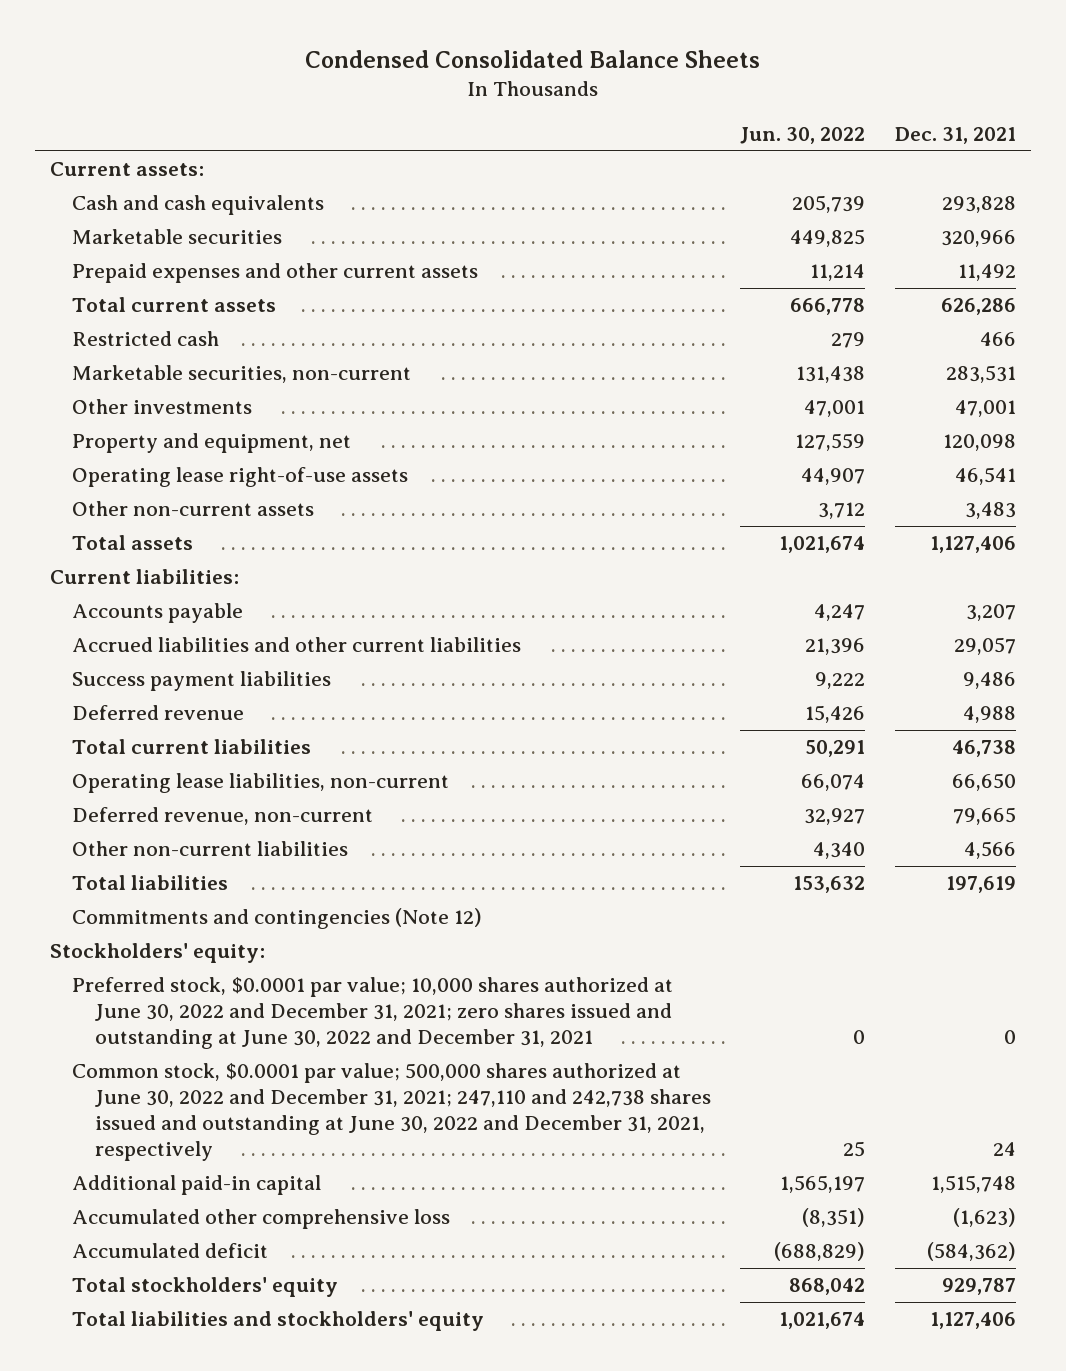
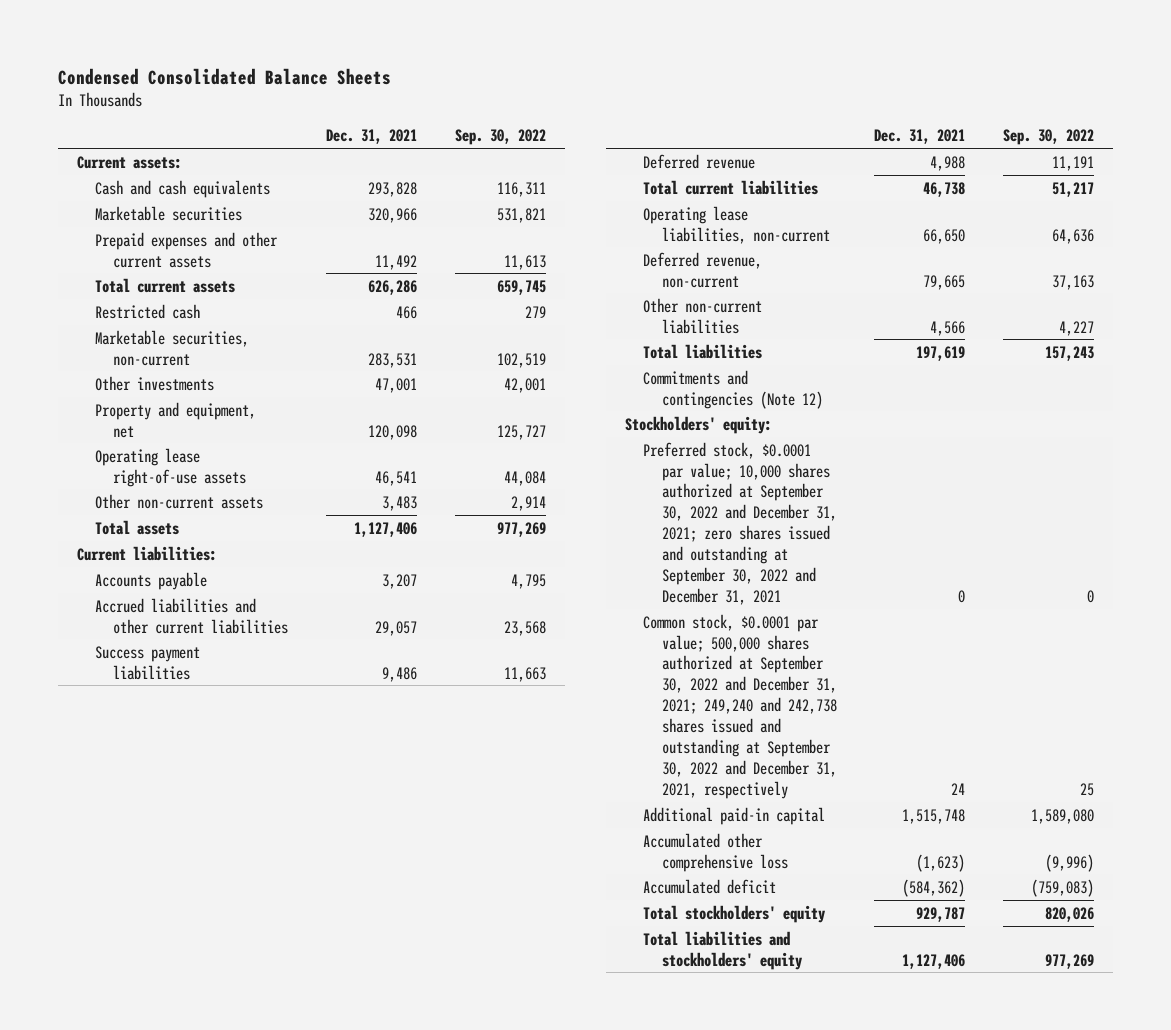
[740,127,866,145] Jun. 30, 2022 -> none
none -> [454,129,546,146] Sep. 30, 2022
[72,977,674,1050] Preferred stock, $0.0001 par value; 10,000 shares authorized at June 30, 2022 and December 31, 2021; zero shares issued and outstanding at June 30, 2022 and December 31, 2021 -> [643,441,837,605] Preferred stock, $0.0001 par value; 10,000 shares authorized at September 30, 2022 and December 31, 2021; zero shares issued and outstanding at September 30, 2022 and December 31, 2021
[72,1063,711,1162] Common stock, $0.0001 par value; 500,000 shares authorized at June 30, 2022 and December 31, 2021; 247,110 and 242,738 shares issued and outstanding at June 30, 2022 and December 31, 2021, respectively -> [643,613,837,799] Common stock, $0.0001 par value; 500,000 shares authorized at September 30, 2022 and December 31, 2021; 249,240 and 242,738 shares issued and outstanding at September 30, 2022 and December 31, 2021, respectively

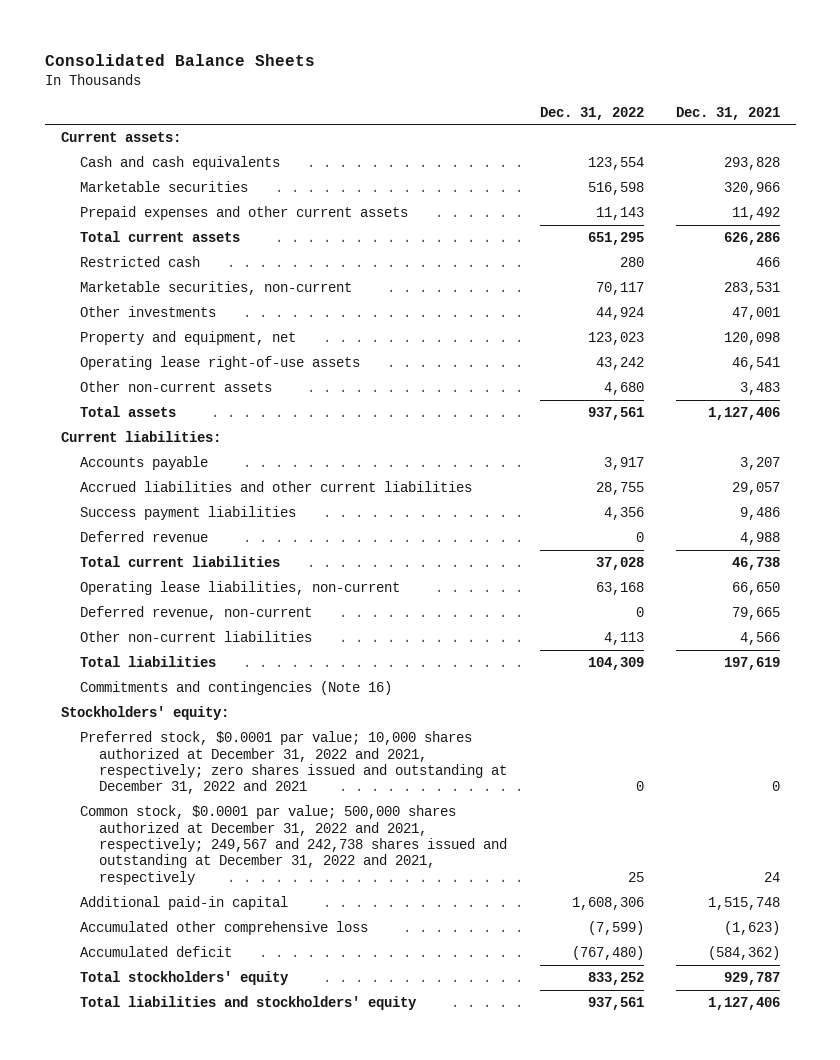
[57,67,391,85] Condensed Consolidated Balance Sheets -> [44,54,315,67] Consolidated Balance Sheets
[454,129,546,146] Sep. 30, 2022 -> none
none -> [539,106,644,120] Dec. 31, 2022
[643,369,823,409] Commitments and contingencies (Note 12) -> [79,681,392,696] Commitments and contingencies (Note 16)
[643,441,837,605] Preferred stock, $0.0001 par value; 10,000 shares authorized at September 30, 2022 and December 31, 2021; zero shares issued and outstanding at September 30, 2022 and December 31, 2021 -> [79,731,508,795] Preferred stock, $0.0001 par value; 10,000 shares authorized at December 31, 2022 and 2021, respectively; zero shares issued and outstanding at December 31, 2022 and 2021
[643,613,837,799] Common stock, $0.0001 par value; 500,000 shares authorized at September 30, 2022 and December 31, 2021; 249,240 and 242,738 shares issued and outstanding at September 30, 2022 and December 31, 2021, respectively -> [79,805,508,885] Common stock, $0.0001 par value; 500,000 shares authorized at December 31, 2022 and 2021, respectively; 249,567 and 242,738 shares issued and outstanding at December 31, 2022 and 2021, respectively

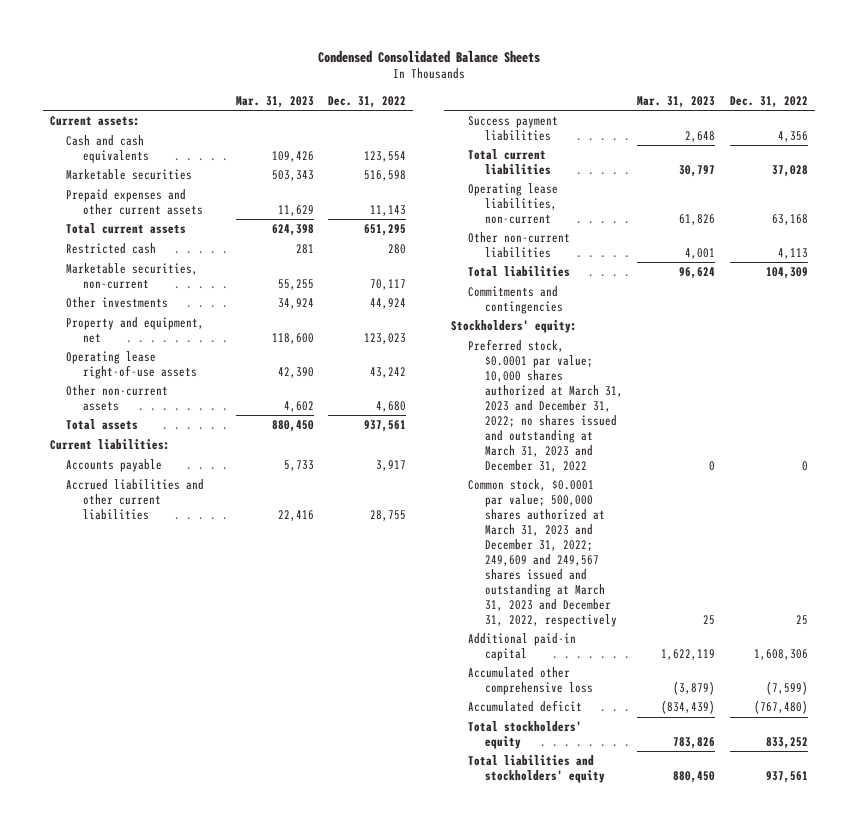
[44,54,315,67] Consolidated Balance Sheets -> [317,49,540,63] Condensed Consolidated Balance Sheets
[675,106,780,120] Dec. 31, 2021 -> none
none -> [235,95,314,108] Mar. 31, 2023
[79,531,208,543] Deferred revenue -> none
[79,606,312,621] Deferred revenue, non-current -> none
[79,681,392,696] Commitments and contingencies (Note 16) -> [467,286,563,315] Commitments and contingencies
[79,731,508,795] Preferred stock, $0.0001 par value; 10,000 shares authorized at December 31, 2022 and 2021, respectively; zero shares issued and outstanding at December 31, 2022 and 2021 -> [467,339,623,472] Preferred stock, $0.0001 par value; 10,000 shares authorized at March 31, 2023 and December 31, 2022; no shares issued and outstanding at March 31, 2023 and December 31, 2022
[79,805,508,885] Common stock, $0.0001 par value; 500,000 shares authorized at December 31, 2022 and 2021, respectively; 249,567 and 242,738 shares issued and outstanding at December 31, 2022 and 2021, respectively -> [467,479,617,627] Common stock, $0.0001 par value; 500,000 shares authorized at March 31, 2023 and December 31, 2022; 249,609 and 249,567 shares issued and outstanding at March 31, 2023 and December 31, 2022, respectively

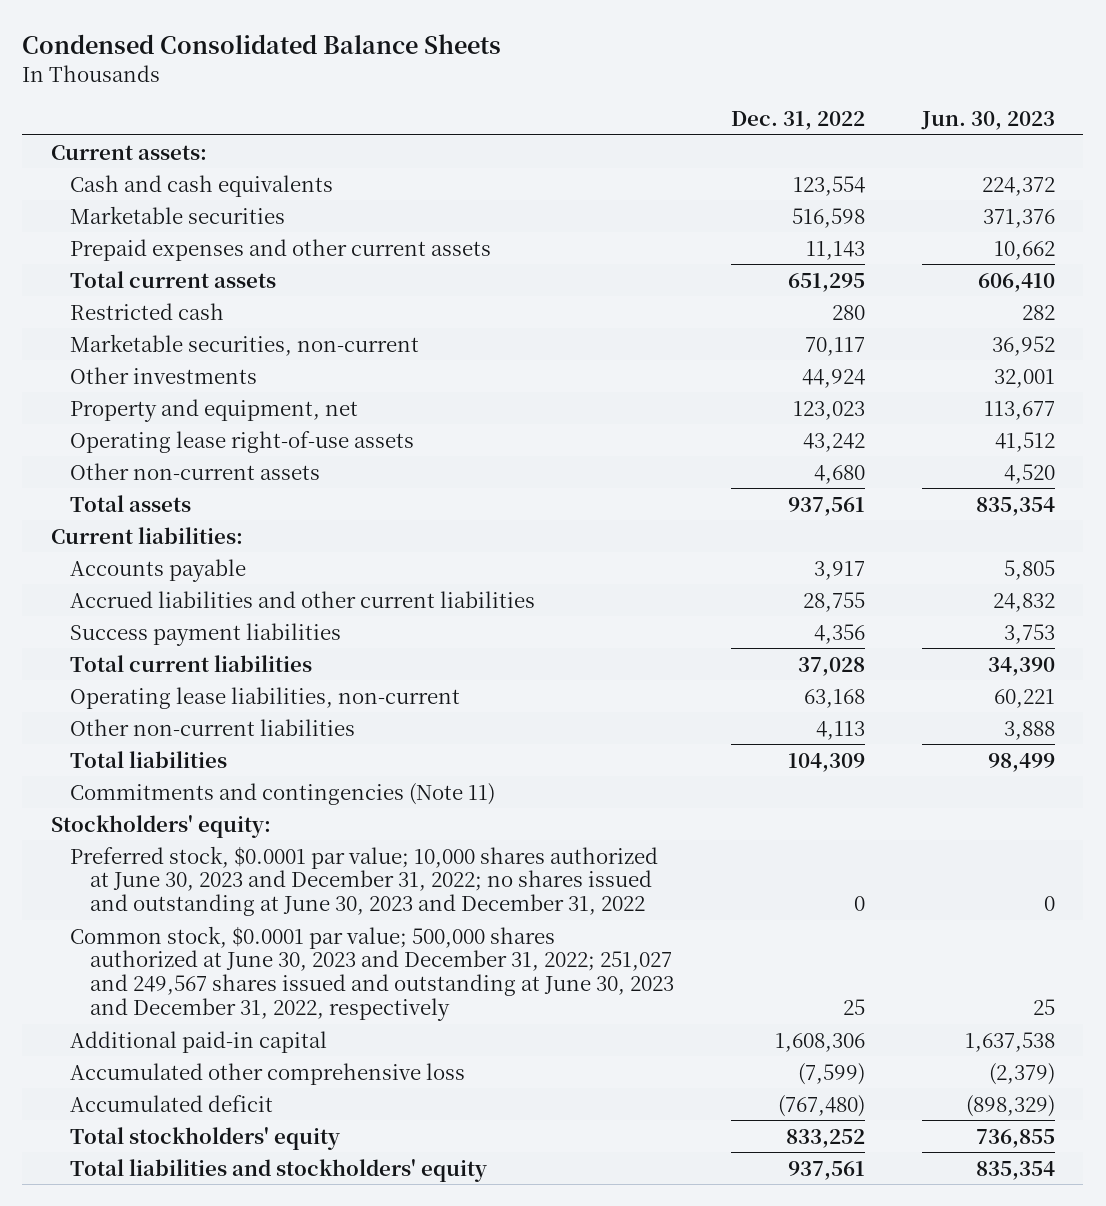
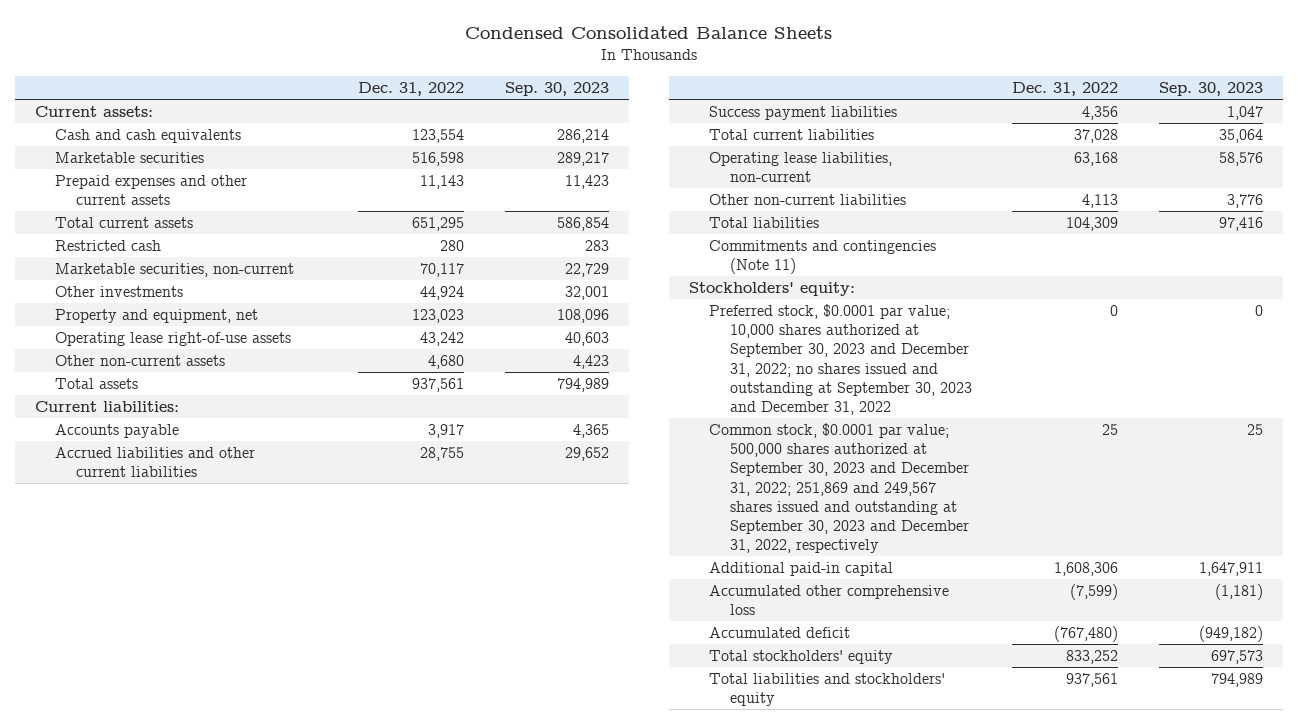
[920,111,1055,131] Jun. 30, 2023 -> none
none -> [504,82,609,97] Sep. 30, 2023
[70,845,659,917] Preferred stock, $0.0001 par value; 10,000 shares authorized at June 30, 2023 and December 31, 2022; no shares issued and outstanding at June 30, 2023 and December 31, 2022 -> [709,304,972,415] Preferred stock, $0.0001 par value; 10,000 shares authorized at September 30, 2023 and December 31, 2022; no shares issued and outstanding at September 30, 2023 and December 31, 2022
[70,925,674,1021] Common stock, $0.0001 par value; 500,000 shares authorized at June 30, 2023 and December 31, 2022; 251,027 and 249,567 shares issued and outstanding at June 30, 2023 and December 31, 2022, respectively -> [709,423,969,554] Common stock, $0.0001 par value; 500,000 shares authorized at September 30, 2023 and December 31, 2022; 251,869 and 249,567 shares issued and outstanding at September 30, 2023 and December 31, 2022, respectively

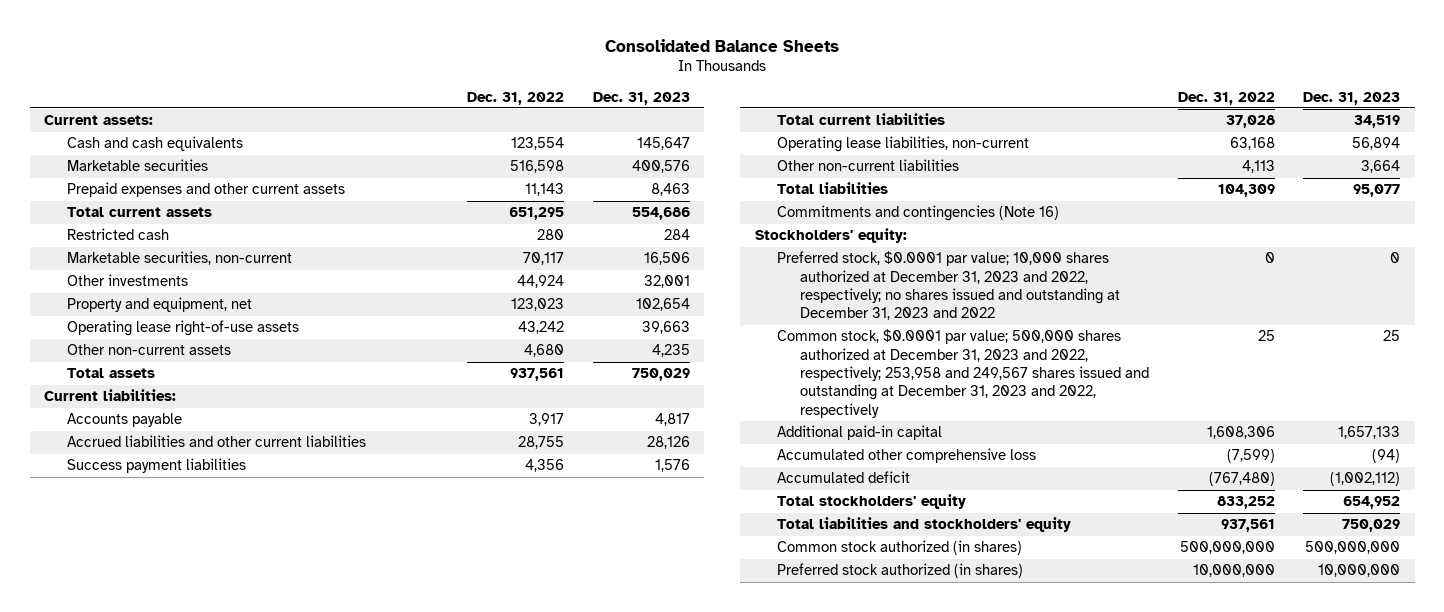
[464,26,832,40] Condensed Consolidated Balance Sheets -> [605,38,840,52] Consolidated Balance Sheets
[504,82,609,97] Sep. 30, 2023 -> none
none -> [592,91,690,105] Dec. 31, 2023
[709,240,937,275] Commitments and contingencies (Note 11) -> [777,205,1060,222] Commitments and contingencies (Note 16)
[709,304,972,415] Preferred stock, $0.0001 par value; 10,000 shares authorized at September 30, 2023 and December 31, 2022; no shares issued and outstanding at September 30, 2023 and December 31, 2022 -> [777,251,1120,321] Preferred stock, $0.0001 par value; 10,000 shares authorized at December 31, 2023 and 2022, respectively; no shares issued and outstanding at December 31, 2023 and 2022
[709,423,969,554] Common stock, $0.0001 par value; 500,000 shares authorized at September 30, 2023 and December 31, 2022; 251,869 and 249,567 shares issued and outstanding at September 30, 2023 and December 31, 2022, respectively -> [777,329,1149,418] Common stock, $0.0001 par value; 500,000 shares authorized at December 31, 2023 and 2022, respectively; 253,958 and 249,567 shares issued and outstanding at December 31, 2023 and 2022, respectively
none -> [777,540,1023,556] Common stock authorized (in shares)
none -> [777,563,1024,579] Preferred stock authorized (in shares)

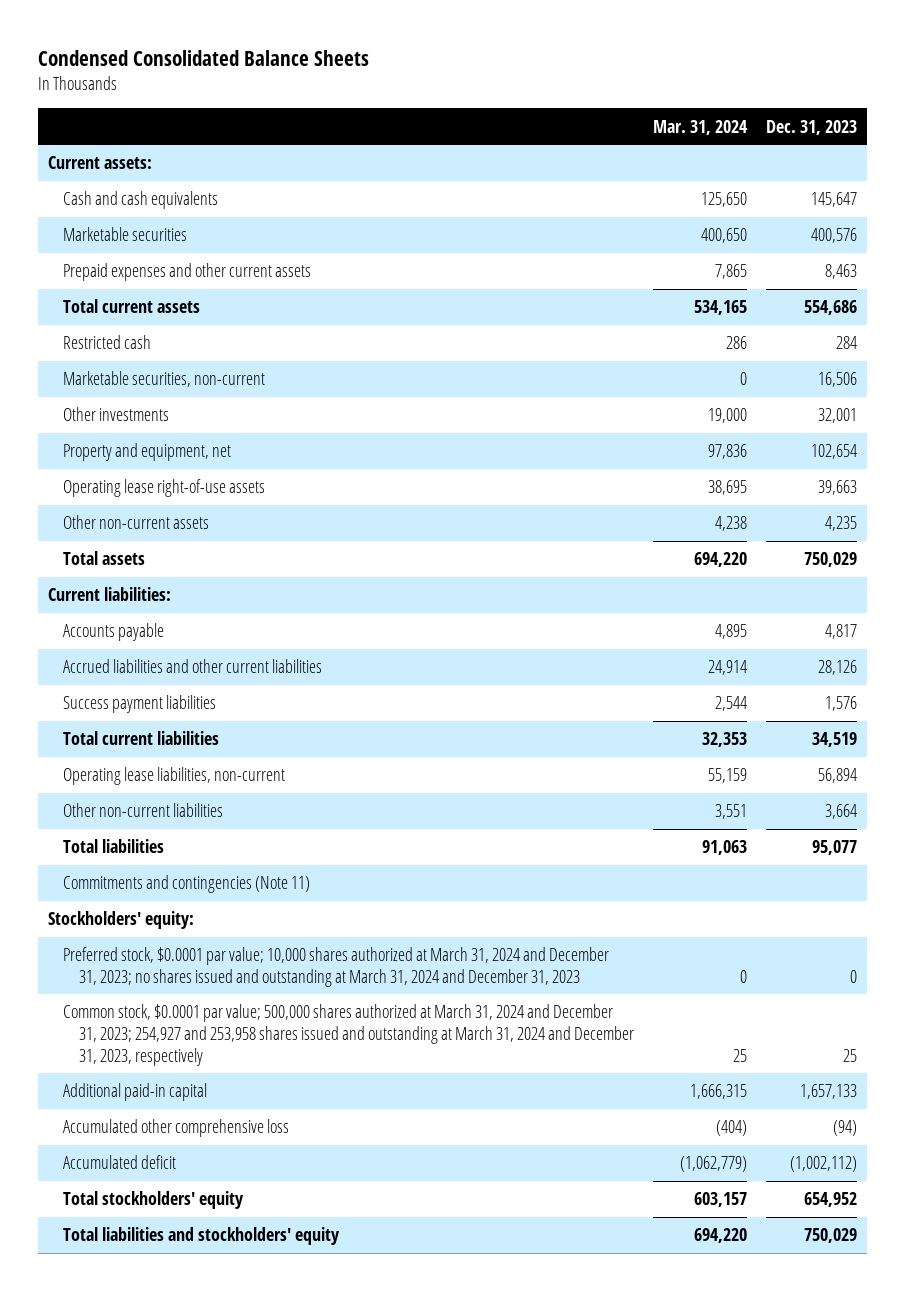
[605,38,840,52] Consolidated Balance Sheets -> [38,50,370,67] Condensed Consolidated Balance Sheets
[466,91,564,105] Dec. 31, 2022 -> none
none -> [653,119,749,135] Mar. 31, 2024
[777,205,1060,222] Commitments and contingencies (Note 16) -> [63,875,311,894] Commitments and contingencies (Note 11)
[777,251,1120,321] Preferred stock, $0.0001 par value; 10,000 shares authorized at December 31, 2023 and 2022, respectively; no shares issued and outstanding at December 31, 2023 and 2022 -> [63,947,610,987] Preferred stock, $0.0001 par value; 10,000 shares authorized at March 31, 2024 and December 31, 2023; no shares issued and outstanding at March 31, 2024 and December 31, 2023
[777,329,1149,418] Common stock, $0.0001 par value; 500,000 shares authorized at December 31, 2023 and 2022, respectively; 253,958 and 249,567 shares issued and outstanding at December 31, 2023 and 2022, respectively -> [63,1004,634,1066] Common stock, $0.0001 par value; 500,000 shares authorized at March 31, 2024 and December 31, 2023; 254,927 and 253,958 shares issued and outstanding at March 31, 2024 and December 31, 2023, respectively
[777,540,1023,556] Common stock authorized (in shares) -> none
[777,563,1024,579] Preferred stock authorized (in shares) -> none

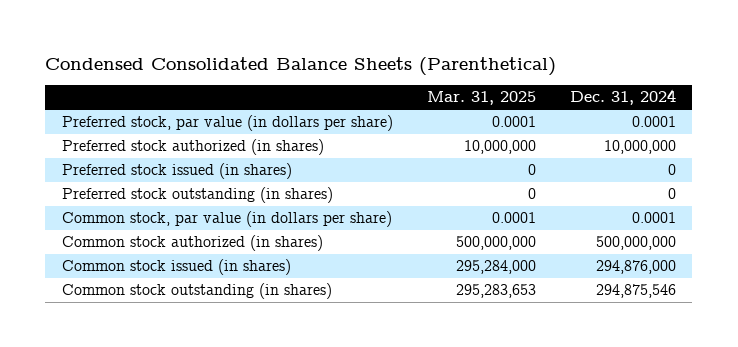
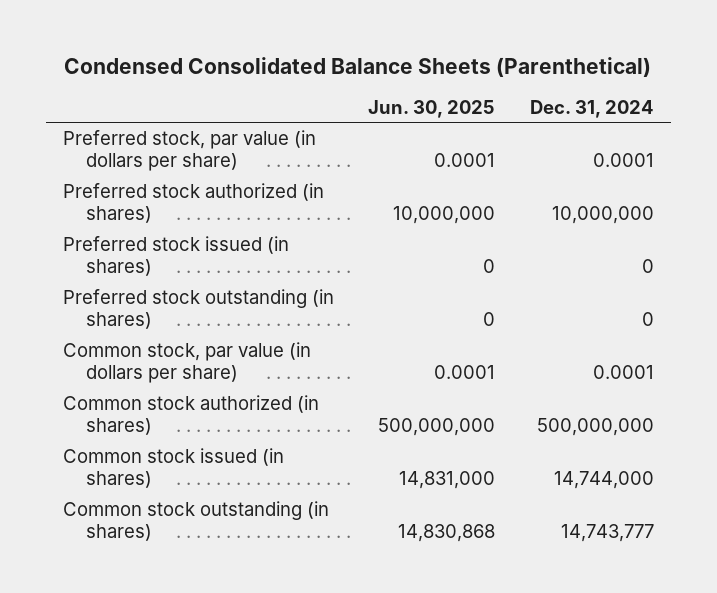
[426,91,536,106] Mar. 31, 2025 -> none
none -> [368,99,496,118] Jun. 30, 2025
[595,260,676,275] 294,876,000 -> [553,471,654,490] 14,744,000
[595,284,676,299] 294,875,546 -> [560,524,654,543] 14,743,777

